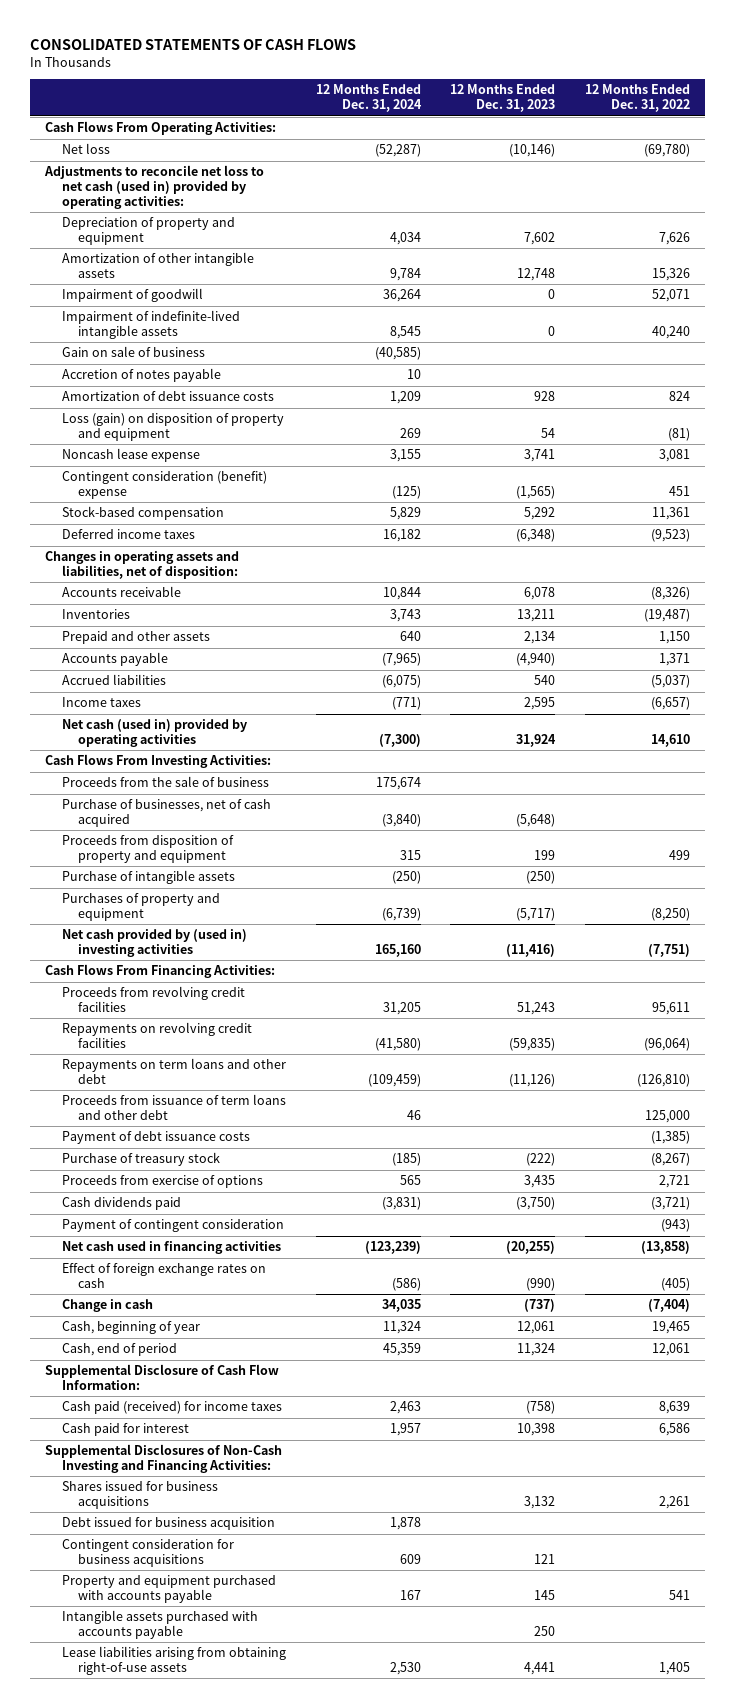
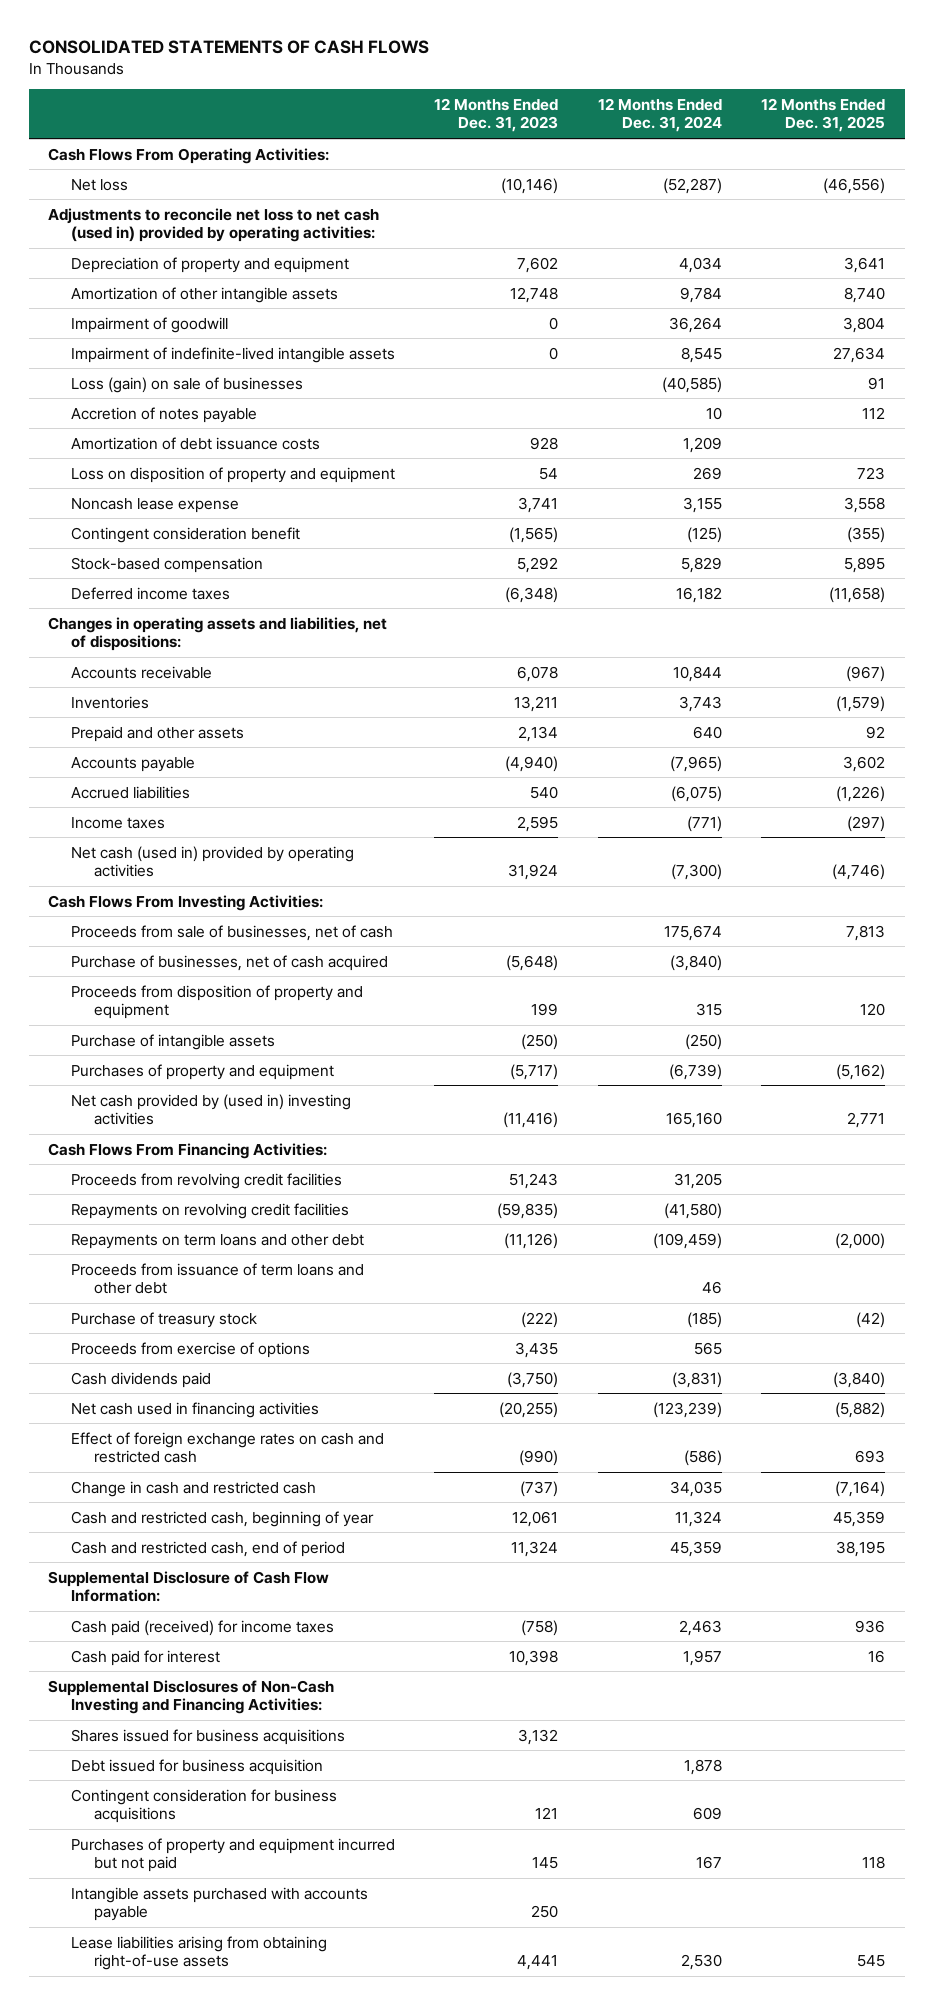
[585,84,691,113] 12 Months Ended Dec. 31, 2022 -> none
none -> [761,97,886,133] 12 Months Ended Dec. 31, 2025
[61,346,205,358] Gain on sale of business -> [71,376,304,393] Loss (gain) on sale of businesses
[61,413,284,442] Loss (gain) on disposition of property and equipment -> [71,466,396,483] Loss on disposition of property and equipment
[61,471,267,500] Contingent consideration (benefit) expense -> [71,526,301,543] Contingent consideration benefit
[45,551,240,580] Changes in operating assets and liabilities, net of disposition: -> [48,616,388,652] Changes in operating assets and liabilities, net of dispositions:
[61,776,269,788] Proceeds from the sale of business -> [71,924,394,941] Proceeds from sale of businesses, net of cash
[61,1131,250,1145] Payment of debt issuance costs -> none
[61,1219,284,1233] Payment of contingent consideration -> none
[61,1263,266,1289] Effect of foreign exchange rates on cash -> [71,1431,385,1464] Effect of foreign exchange rates on cash and restricted cash
[61,1299,153,1313] Change in cash -> [71,1480,317,1497] Change in cash and restricted cash
[61,1321,200,1335] Cash, beginning of year -> [71,1510,375,1527] Cash and restricted cash, beginning of year
[61,1343,177,1357] Cash, end of period -> [71,1540,346,1557] Cash and restricted cash, end of period
[61,1575,276,1604] Property and equipment purchased with accounts payable -> [71,1837,396,1873] Purchases of property and equipment incurred but not paid

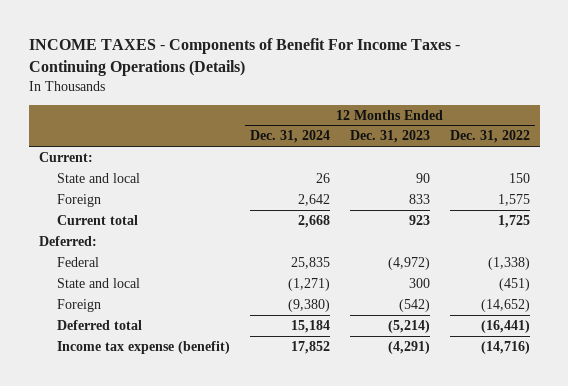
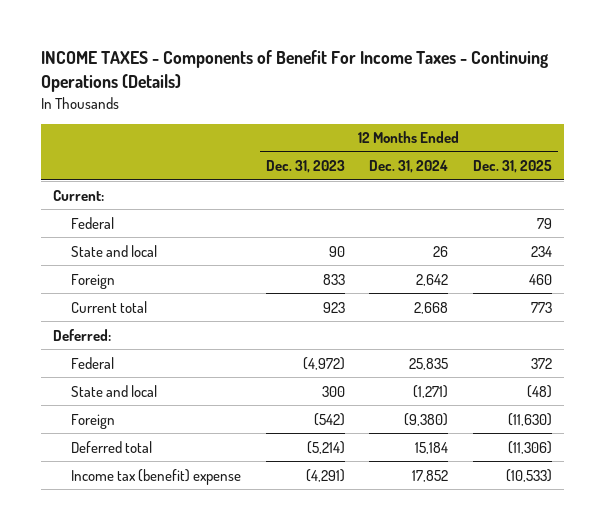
[449,130,530,144] Dec. 31, 2022 -> none
none -> [472,160,552,174] Dec. 31, 2025
none -> [71,216,115,229] Federal
[56,340,230,354] Income tax expense (benefit) -> [71,468,242,485] Income tax (benefit) expense

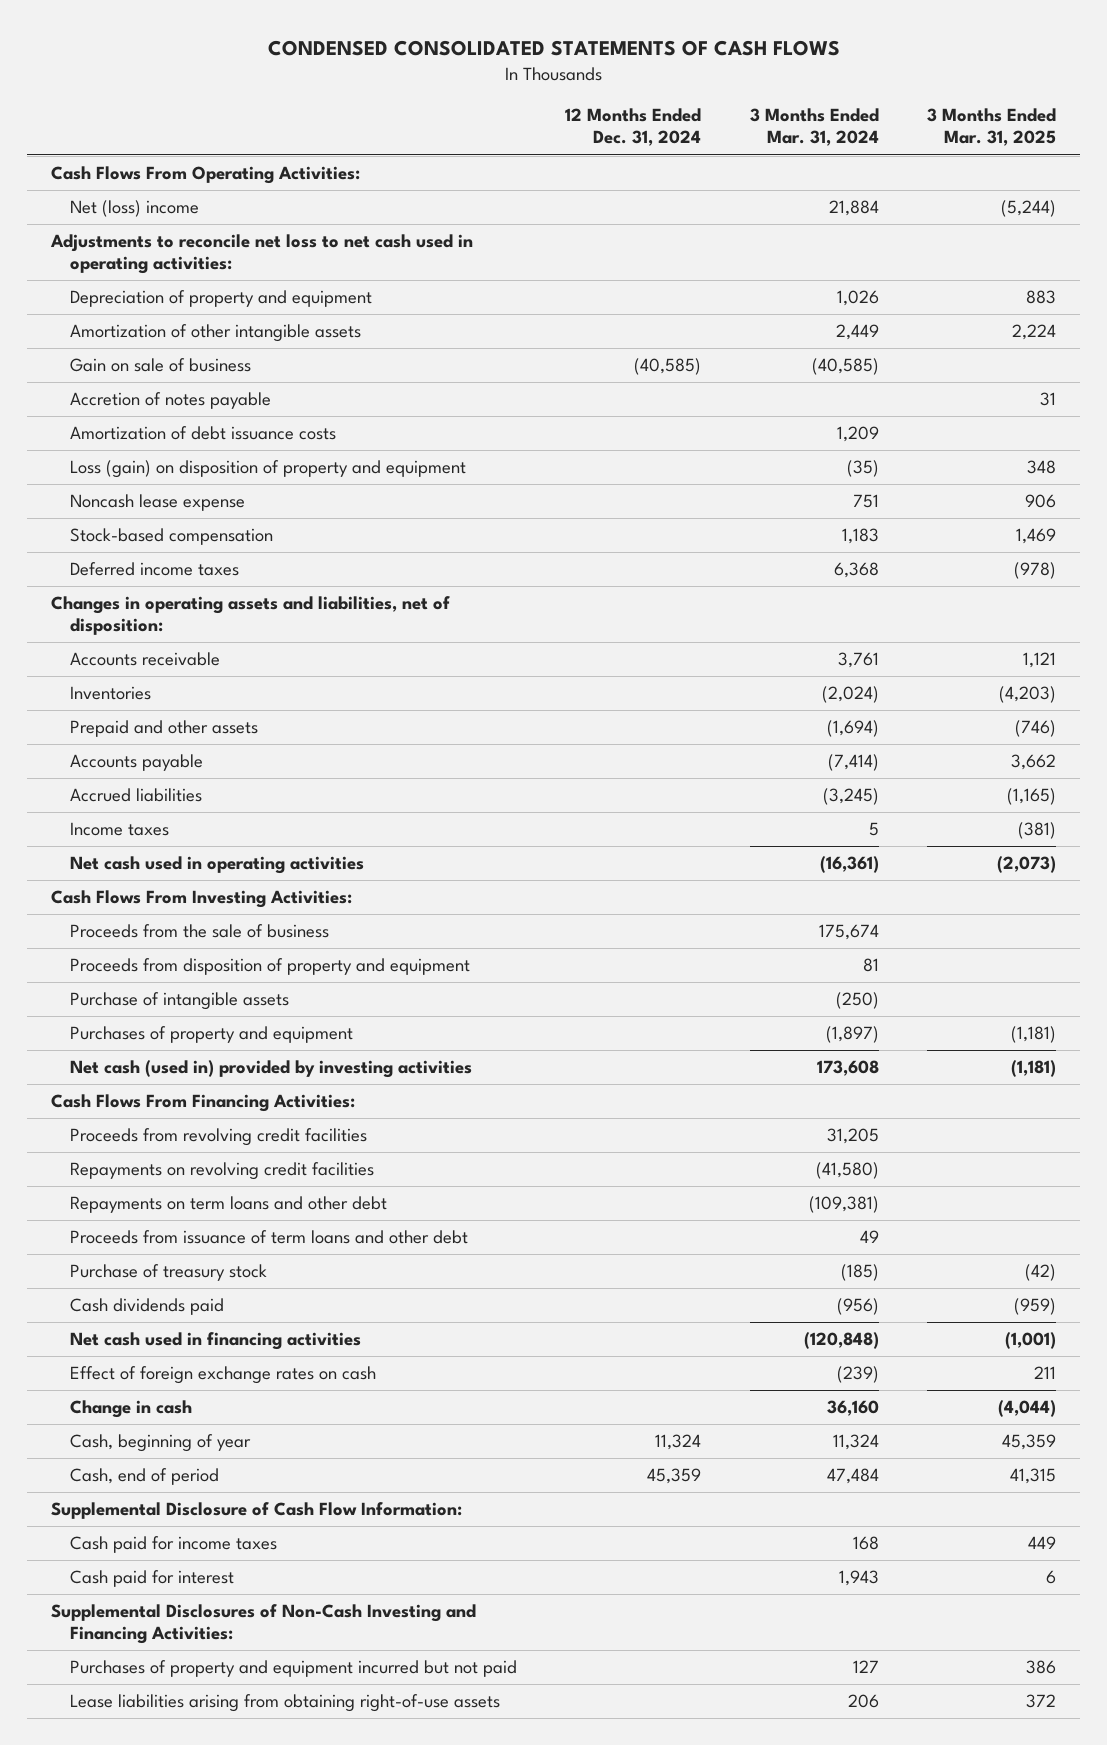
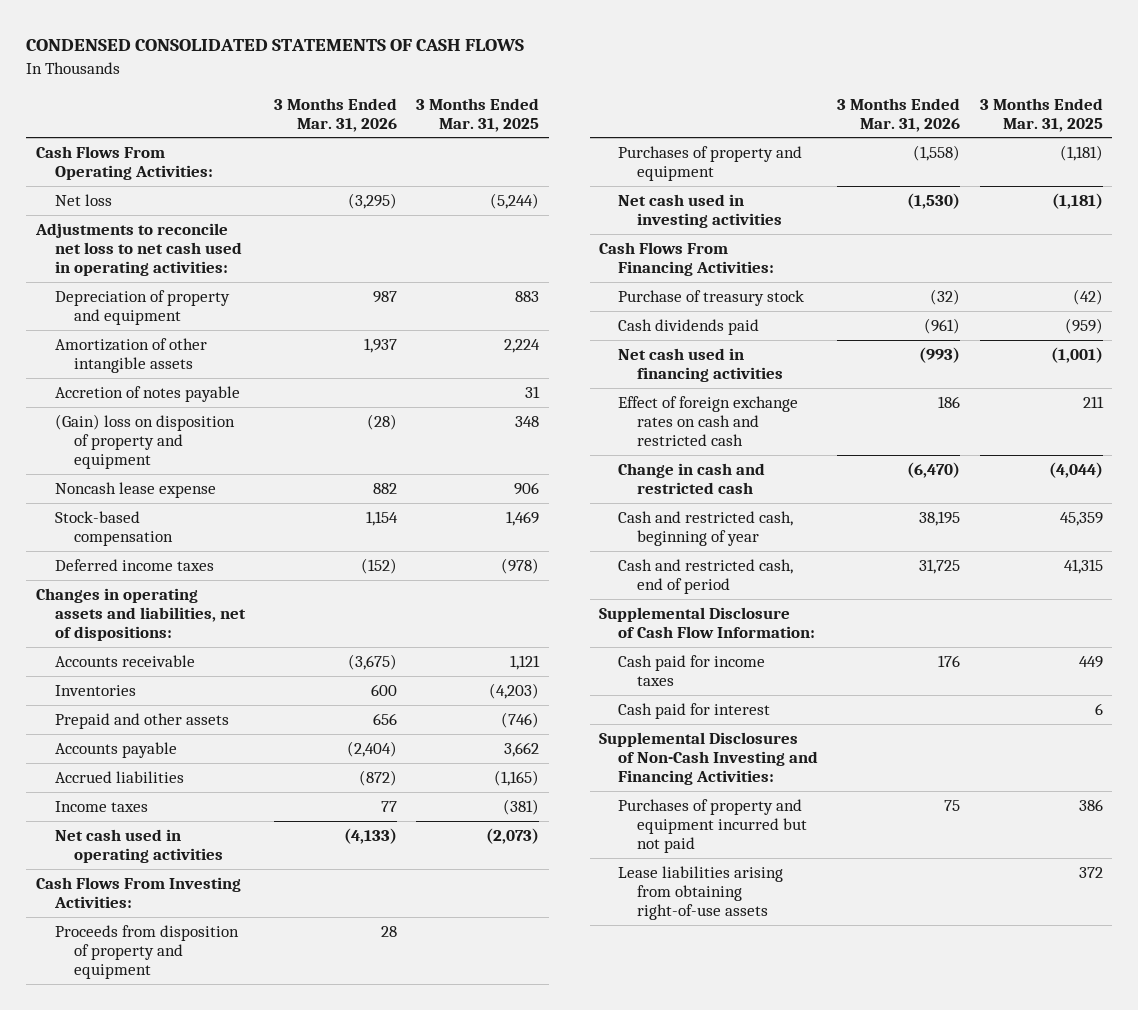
[565,108,702,147] 12 Months Ended Dec. 31, 2024 -> none
[749,108,879,147] 3 Months Ended Mar. 31, 2024 -> none
none -> [273,97,397,132] 3 Months Ended Mar. 31, 2026
[69,200,199,218] Net (loss) income -> [54,193,112,206] Net loss
[69,358,251,373] Gain on sale of business -> none
[69,426,336,441] Amortization of debt issuance costs -> none
[69,460,466,479] Loss (gain) on disposition of property and equipment -> [54,413,235,469] (Gain) loss on disposition of property and equipment
[51,596,451,636] Changes in operating assets and liabilities, net of disposition: -> [35,587,246,641] Changes in operating assets and liabilities, net of dispositions:
[69,924,329,939] Proceeds from the sale of business -> none
[69,992,289,1011] Purchase of intangible assets -> none
[69,1060,472,1079] Net cash (used in) provided by investing activities -> [618,193,783,228] Net cash used in investing activities
[69,1128,367,1147] Proceeds from revolving credit facilities -> none
[69,1162,374,1181] Repayments on revolving credit facilities -> none
[69,1196,387,1214] Repayments on term loans and other debt -> none
[69,1230,468,1245] Proceeds from issuance of term loans and other debt -> none
[69,1366,376,1385] Effect of foreign exchange rates on cash -> [618,395,799,446] Effect of foreign exchange rates on cash and restricted cash
[69,1400,192,1419] Change in cash -> [618,462,766,494] Change in cash and restricted cash
[69,1434,251,1453] Cash, beginning of year -> [618,510,794,546] Cash and restricted cash, beginning of year
[69,1468,219,1486] Cash, end of period -> [618,558,794,594] Cash and restricted cash, end of period

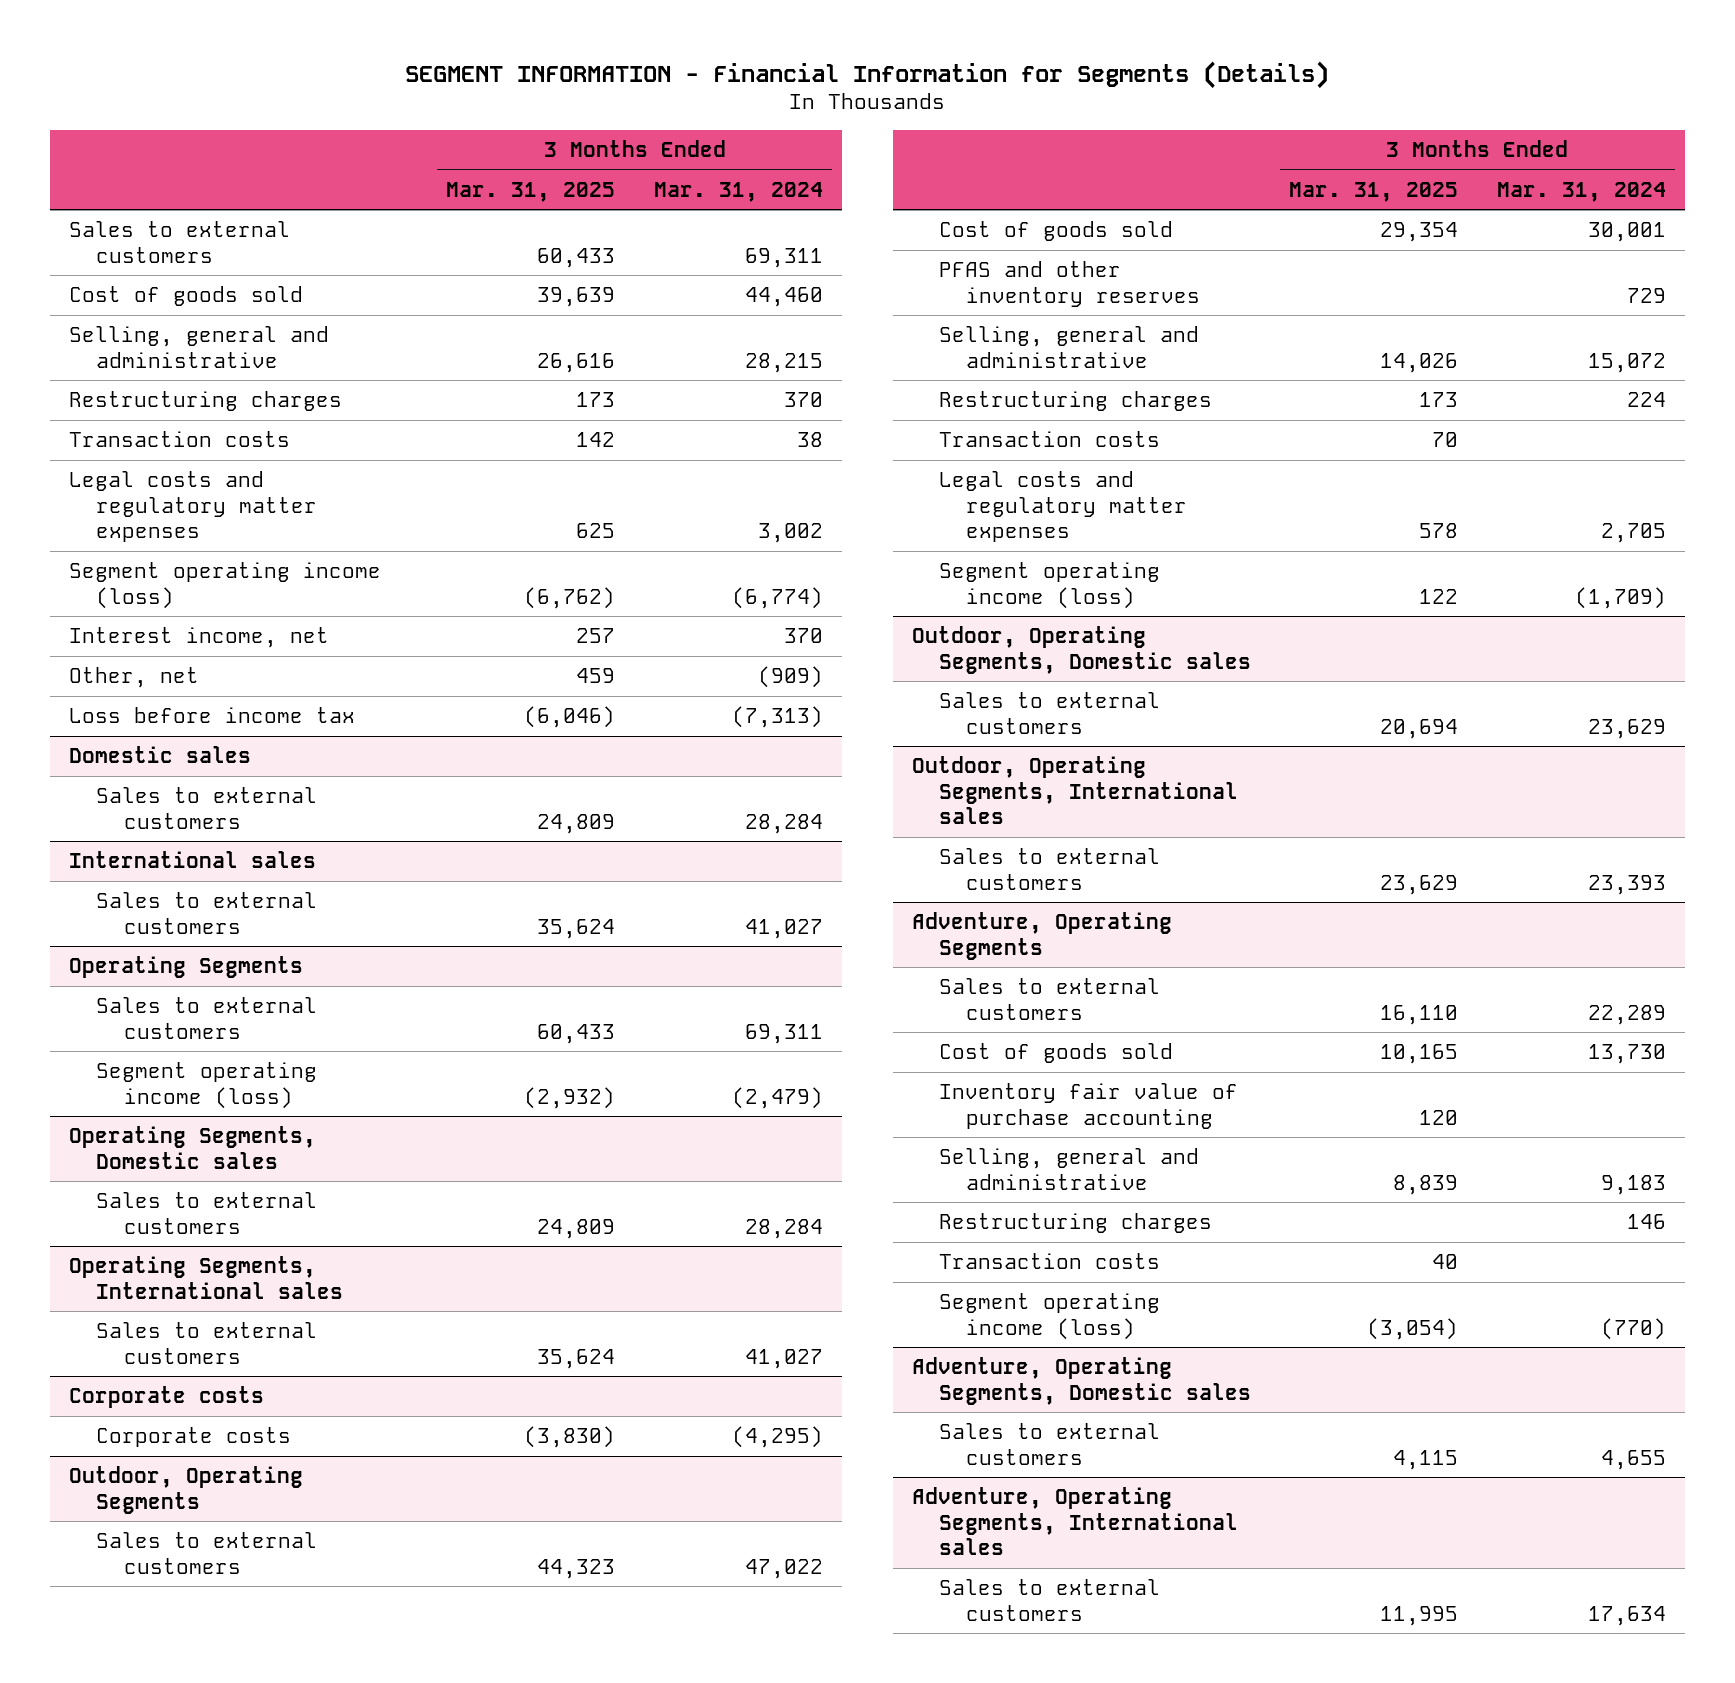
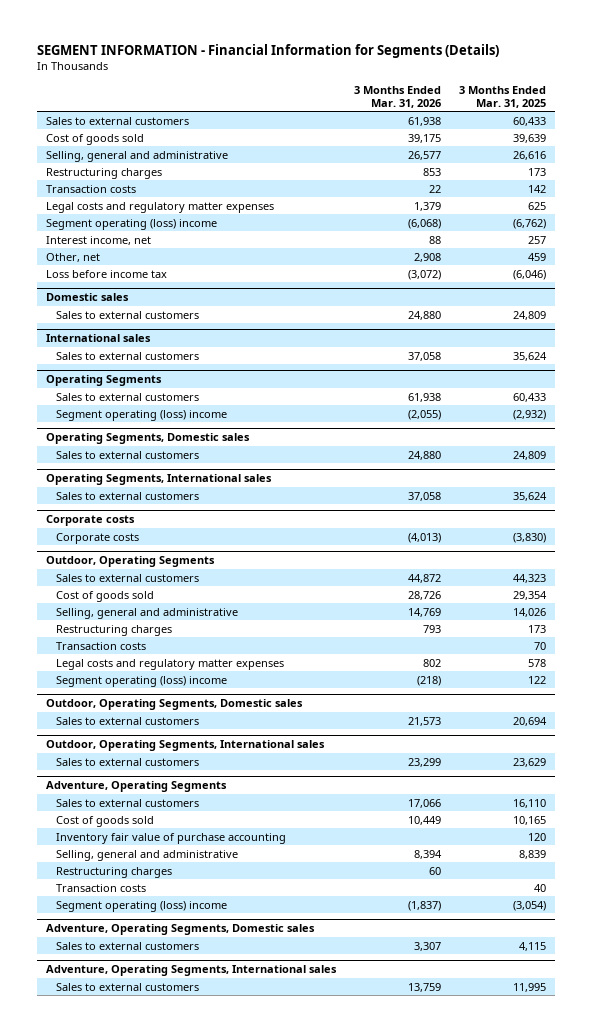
[653,181,823,202] Mar. 31, 2024 -> none
none -> [354,85,442,108] 3 Months Ended Mar. 31, 2026
[69,562,382,609] Segment operating income (loss) -> [46,218,218,230] Segment operating (loss) income
[96,1062,318,1109] Segment operating income (loss) -> [56,409,228,421] Segment operating (loss) income
[939,261,1201,307] PFAS and other inventory reserves -> none
[939,562,1161,609] Segment operating income (loss) -> [56,675,228,687] Segment operating (loss) income
[939,1293,1161,1340] Segment operating income (loss) -> [56,900,228,912] Segment operating (loss) income

